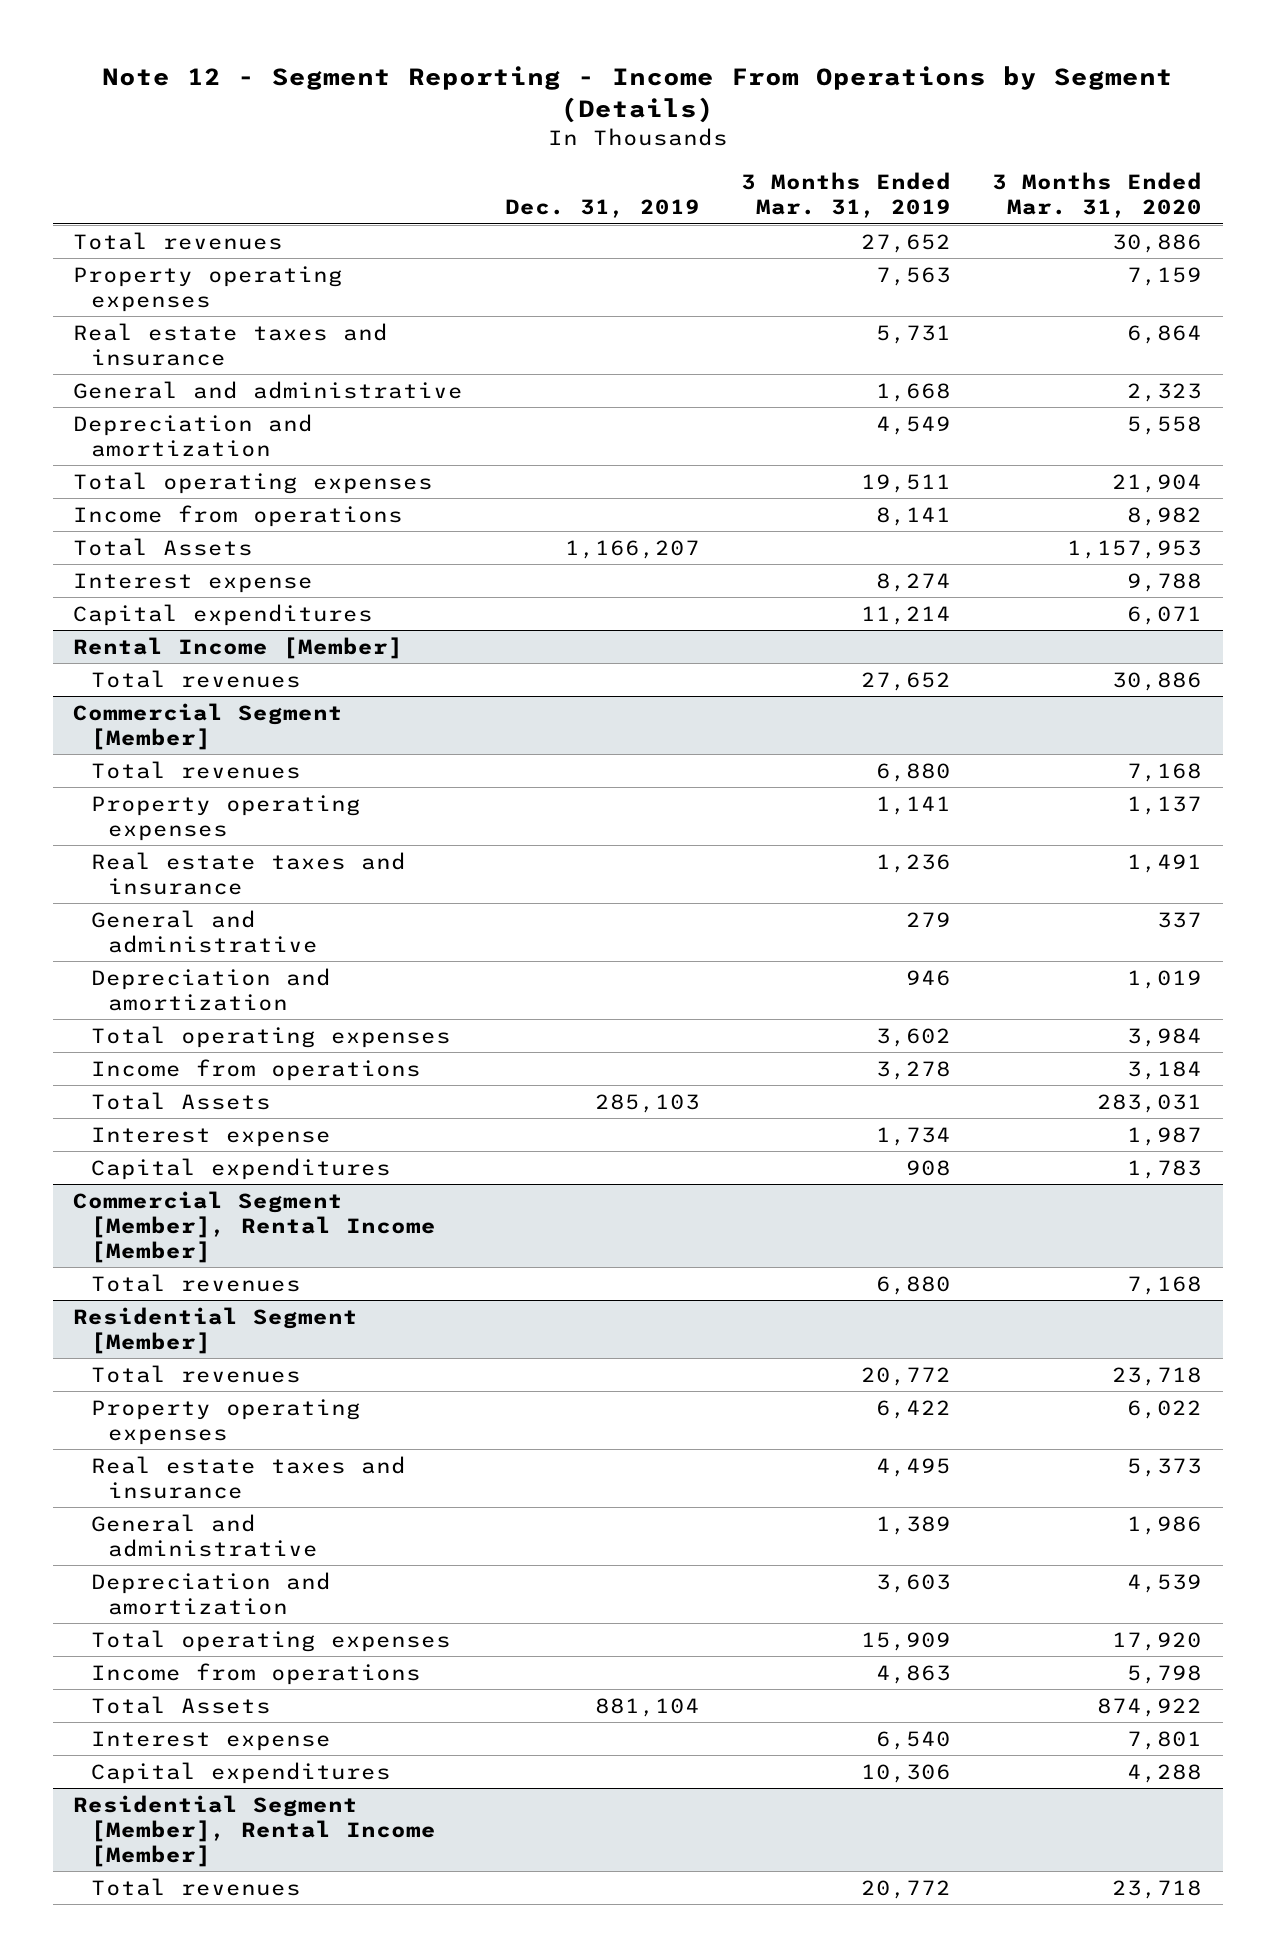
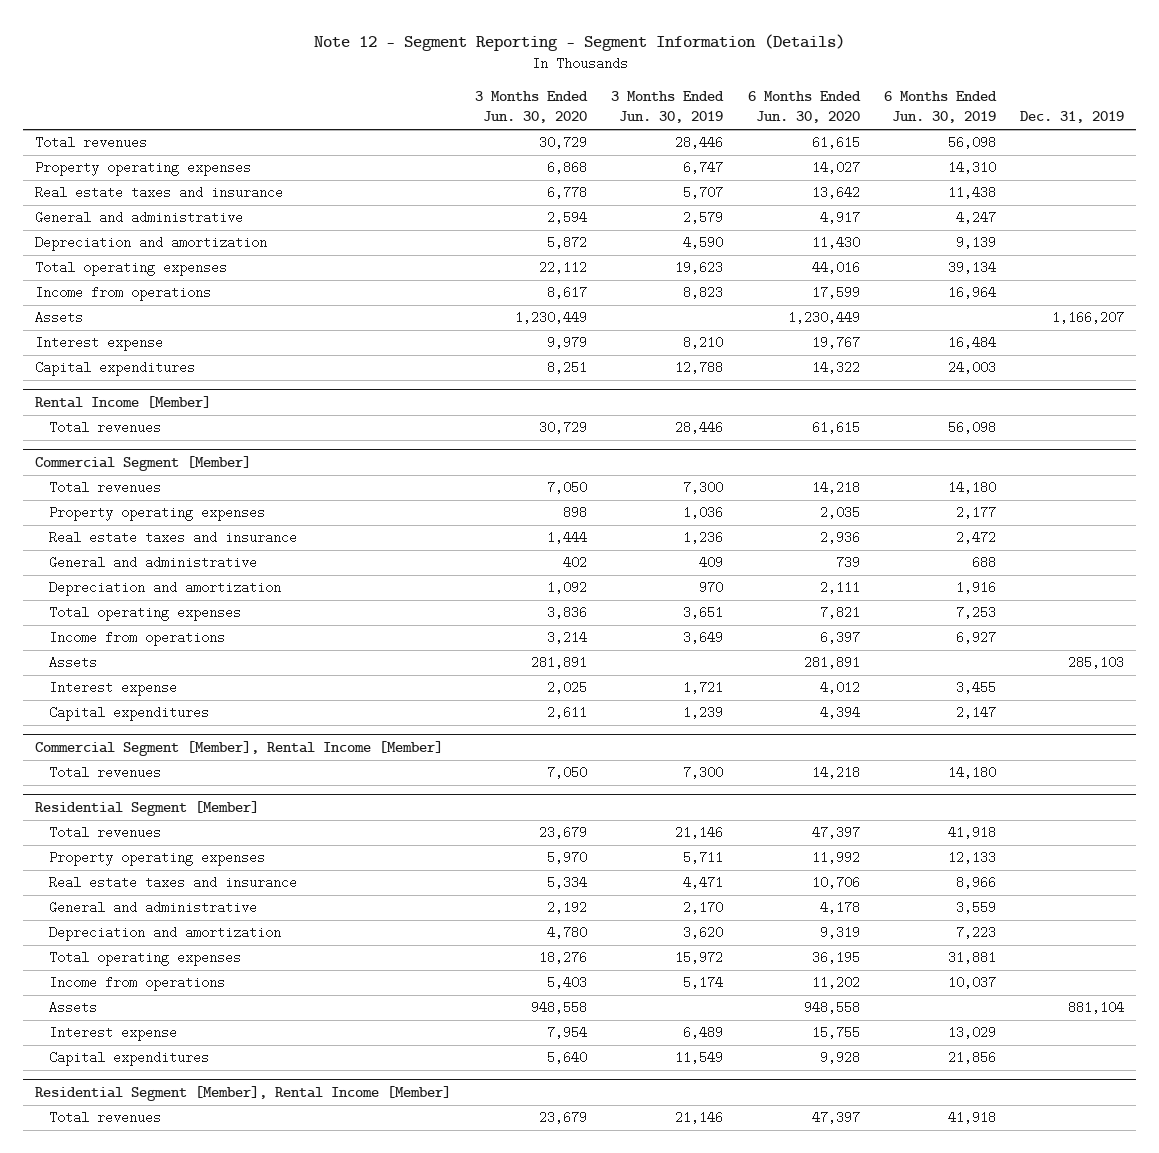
[101,65,1173,123] Note 12 - Segment Reporting - Income From Operations by Segment (Details) -> [313,34,845,52] Note 12 - Segment Reporting - Segment Information (Details)
[740,172,951,219] 3 Months Ended Mar. 31, 2019 -> none
[991,172,1202,219] 3 Months Ended Mar. 31, 2020 -> none
none -> [475,91,589,124] 3 Months Ended Jun. 30, 2020
none -> [611,91,725,124] 3 Months Ended Jun. 30, 2019
none -> [747,91,861,124] 6 Months Ended Jun. 30, 2020
none -> [883,91,997,124] 6 Months Ended Jun. 30, 2019
[73,537,254,556] Total Assets -> [35,311,84,325] Assets
[90,1091,271,1110] Total Assets -> [48,656,97,670] Assets
[90,1695,271,1714] Total Assets -> [48,1001,97,1015] Assets

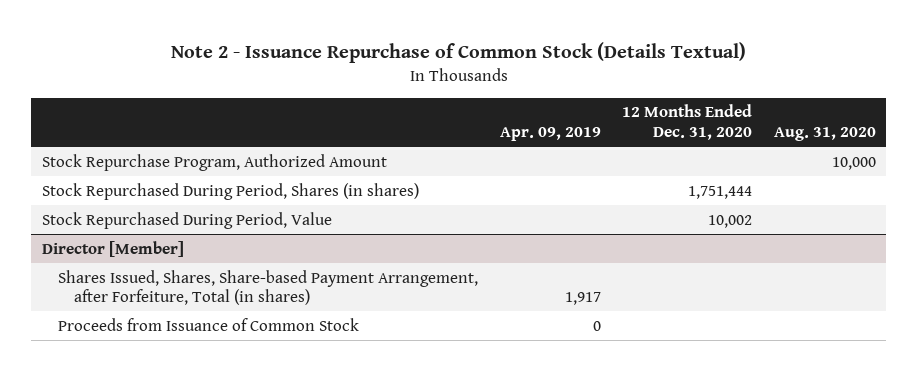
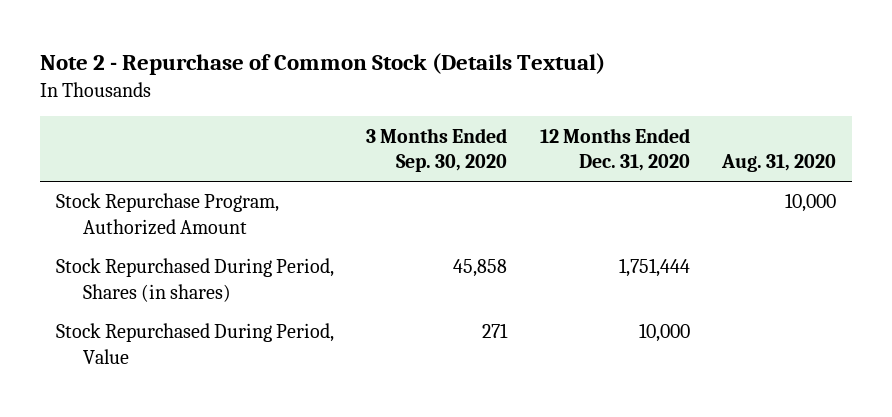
[170,41,746,63] Note 2 - Issuance Repurchase of Common Stock (Details Textual) -> [39,53,605,76] Note 2 - Repurchase of Common Stock (Details Textual)
[499,127,601,142] Apr. 09, 2019 -> none
none -> [366,127,508,173] 3 Months Ended Sep. 30, 2020
[41,240,184,257] Director [Member] -> none
[58,269,479,306] Shares Issued, Shares, Share-based Payment Arrangement, after Forfeiture, Total (in shares) -> none
[58,317,360,331] Proceeds from Issuance of Common Stock -> none
[708,214,753,228] 10,002 -> [638,323,690,343] 10,000

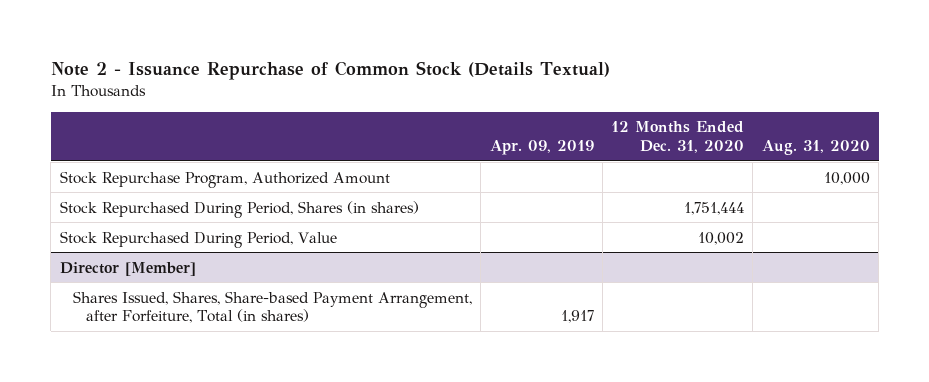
[39,53,605,76] Note 2 - Repurchase of Common Stock (Details Textual) -> [50,61,610,81] Note 2 - Issuance Repurchase of Common Stock (Details Textual)
[366,127,508,173] 3 Months Ended Sep. 30, 2020 -> none
none -> [489,140,594,156] Apr. 09, 2019
[638,323,690,343] 10,000 -> [698,231,745,245] 10,002
none -> [59,261,196,276] Director [Member]
none -> [72,290,472,324] Shares Issued, Shares, Share-based Payment Arrangement, after Forfeiture, Total (in shares)

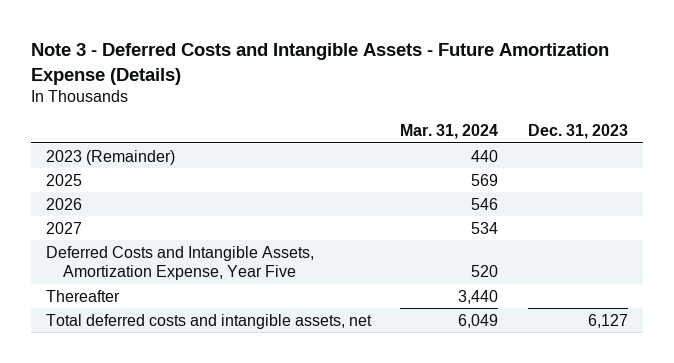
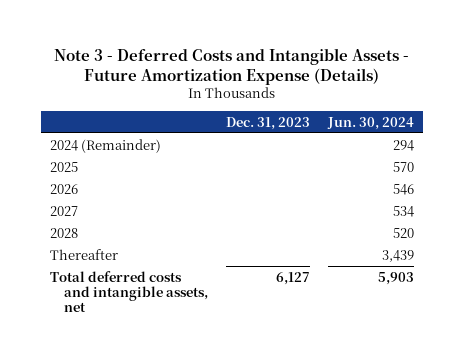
[400,123,499,139] Mar. 31, 2024 -> none
none -> [327,116,415,130] Jun. 30, 2024
[45,149,175,165] 2023 (Remainder) -> [50,138,162,153] 2024 (Remainder)
[45,245,314,280] Deferred Costs and Intangible Assets, Amortization Expense, Year Five -> [50,227,79,238] 2028

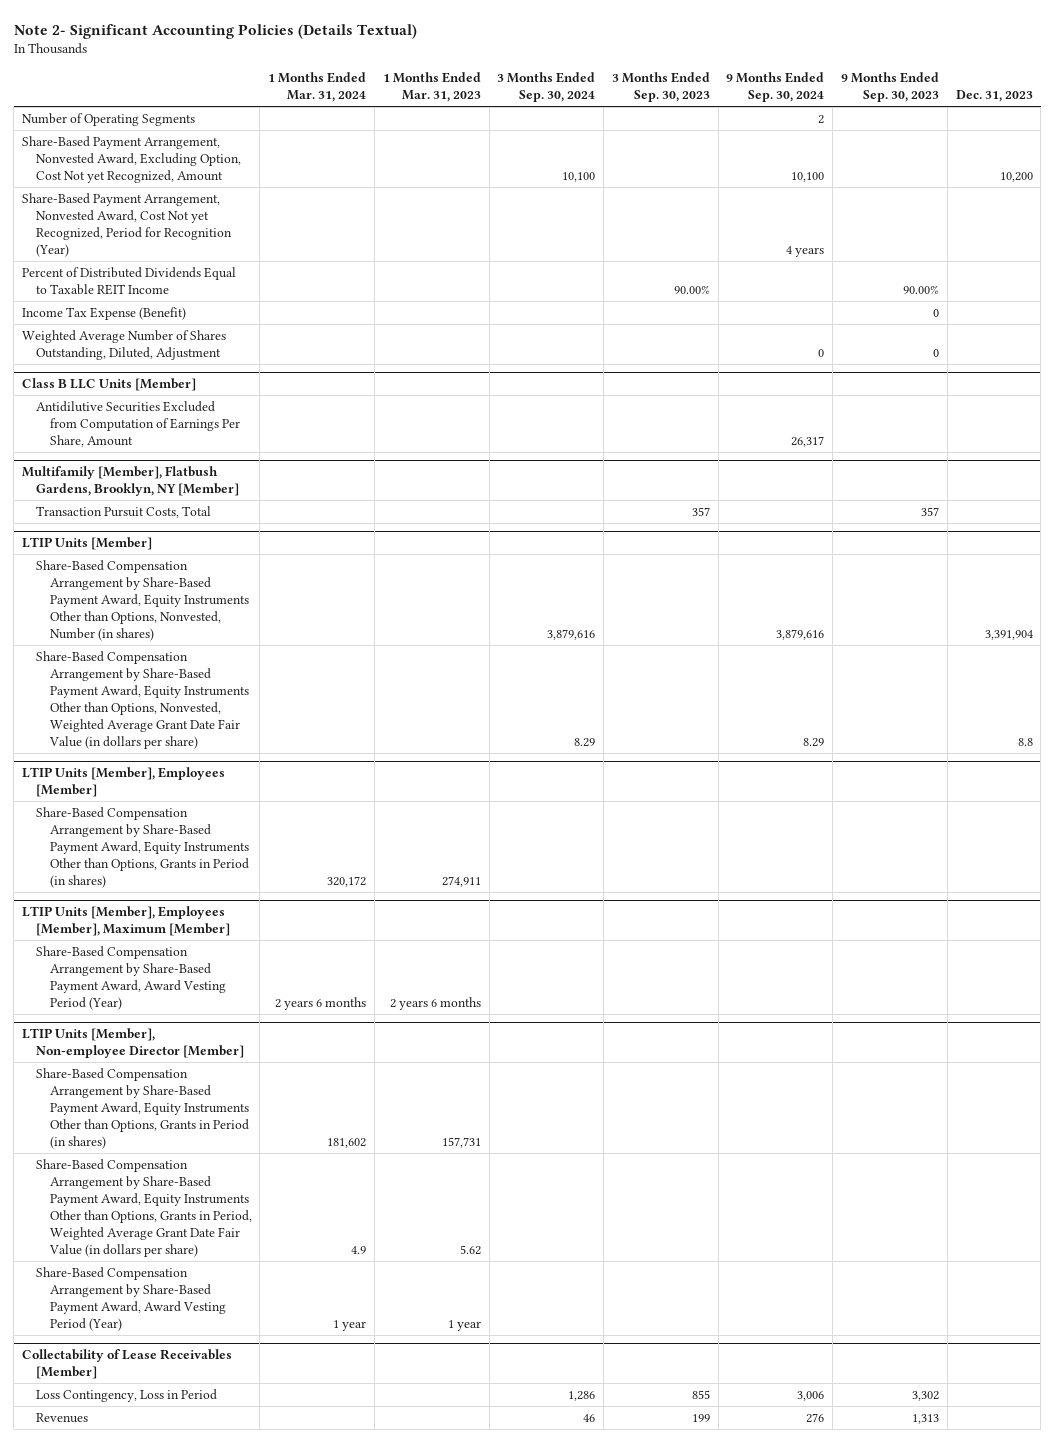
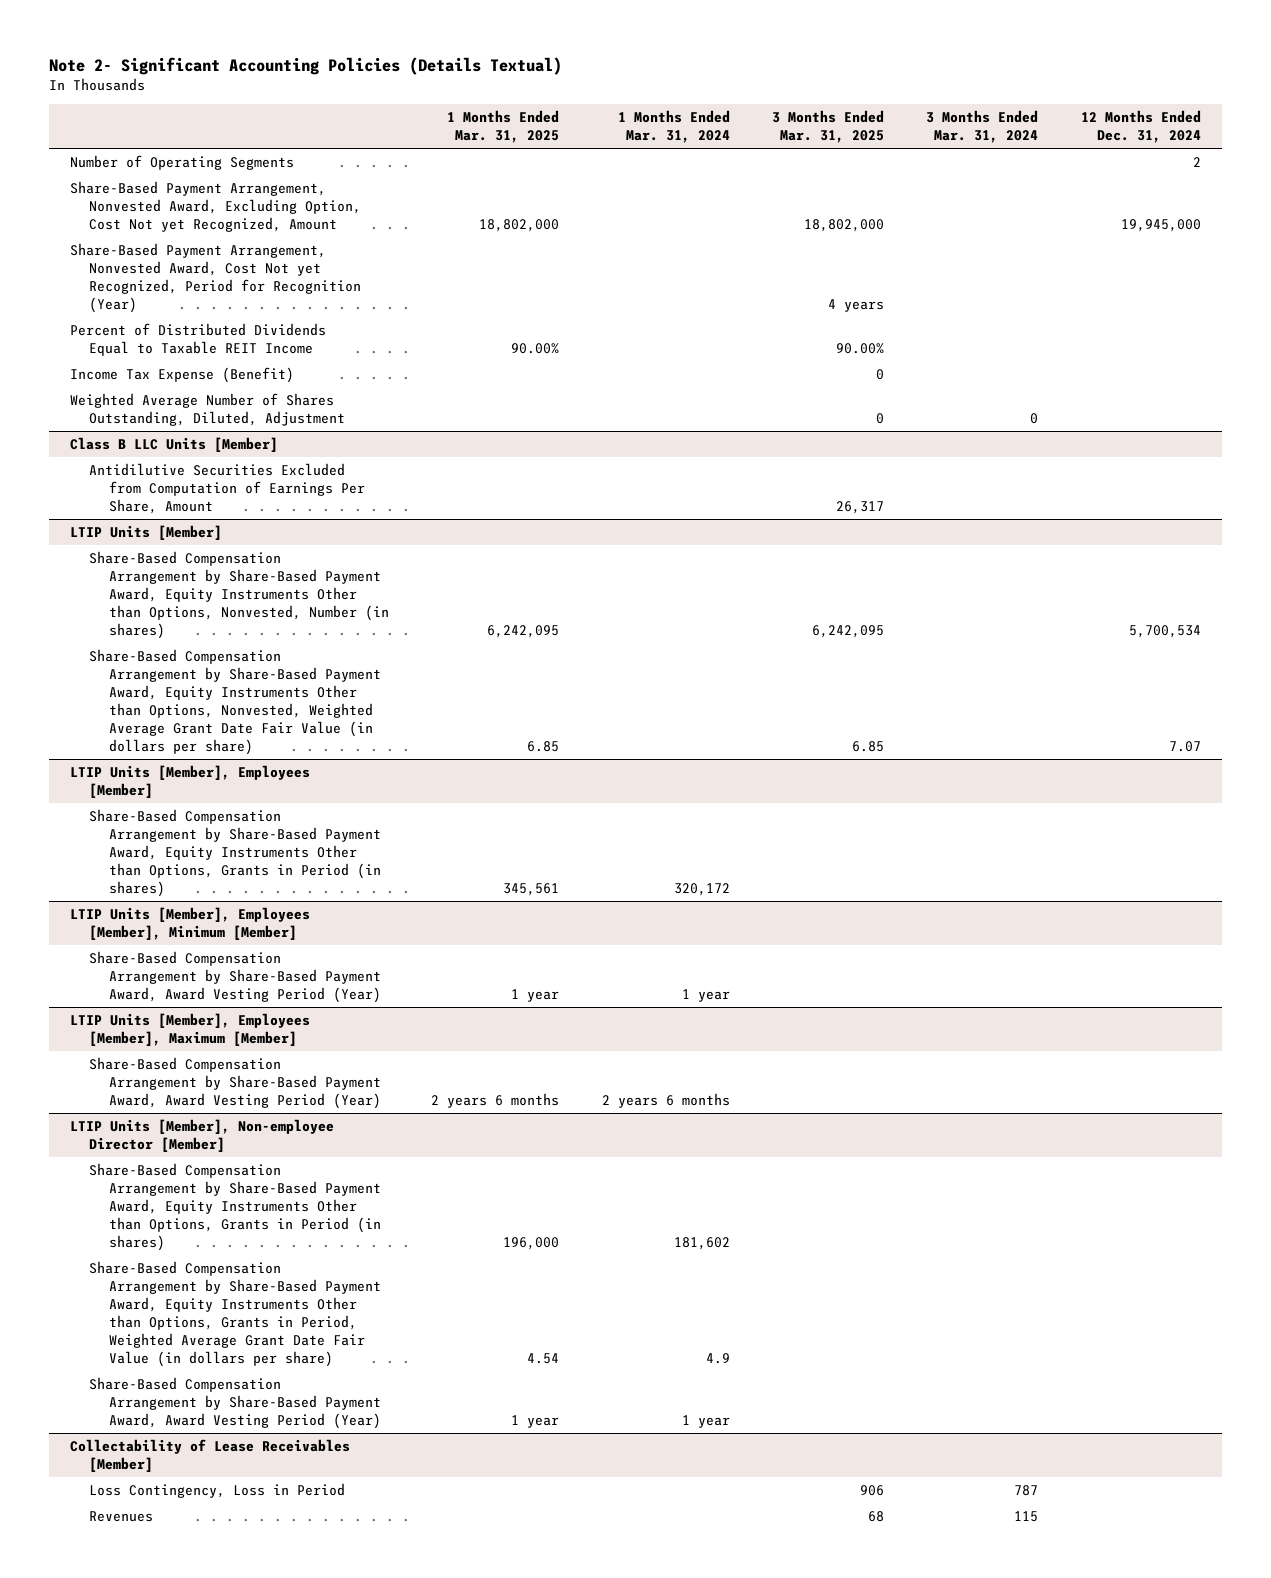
[382,72,481,103] 1 Months Ended Mar. 31, 2023 -> none
[497,72,596,103] 3 Months Ended Sep. 30, 2024 -> none
[611,72,710,103] 3 Months Ended Sep. 30, 2023 -> none
[726,72,825,103] 9 Months Ended Sep. 30, 2024 -> none
[841,72,940,103] 9 Months Ended Sep. 30, 2023 -> none
[955,90,1033,103] Dec. 31, 2023 -> none
none -> [447,110,560,144] 1 Months Ended Mar. 31, 2025
none -> [771,110,884,144] 3 Months Ended Mar. 31, 2025
none -> [926,110,1039,144] 3 Months Ended Mar. 31, 2024
none -> [1080,110,1201,144] 12 Months Ended Dec. 31, 2024
[21,466,239,497] Multifamily [Member], Flatbush Gardens, Brooklyn, NY [Member] -> none
[35,505,211,518] Transaction Pursuit Costs, Total -> none
none -> [70,906,311,940] LTIP Units [Member], Employees [Member], Minimum [Member]
none -> [89,950,381,1003] Share-Based Compensation Arrangement by Share-Based Payment Award, Award Vesting Period (Year)

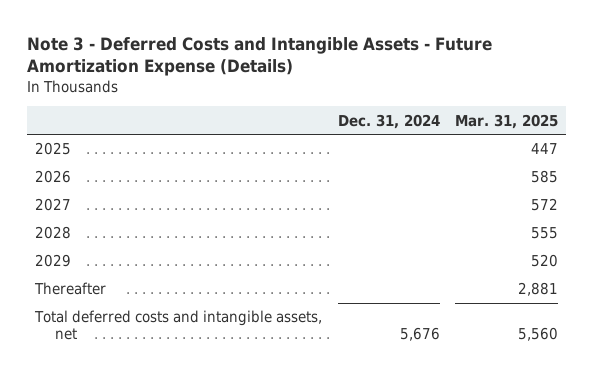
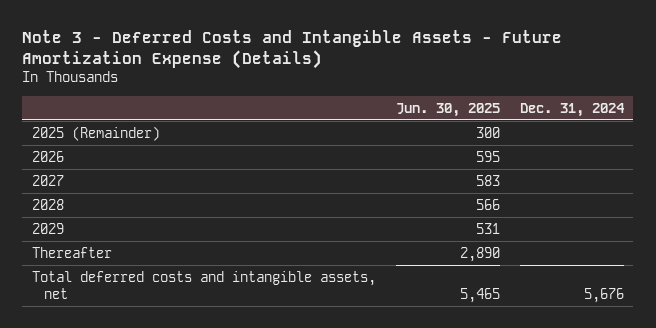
[455,113,559,129] Mar. 31, 2025 -> none
none -> [395,102,500,117] Jun. 30, 2025
[35,142,72,156] 2025 -> [32,125,161,141] 2025 (Remainder)

